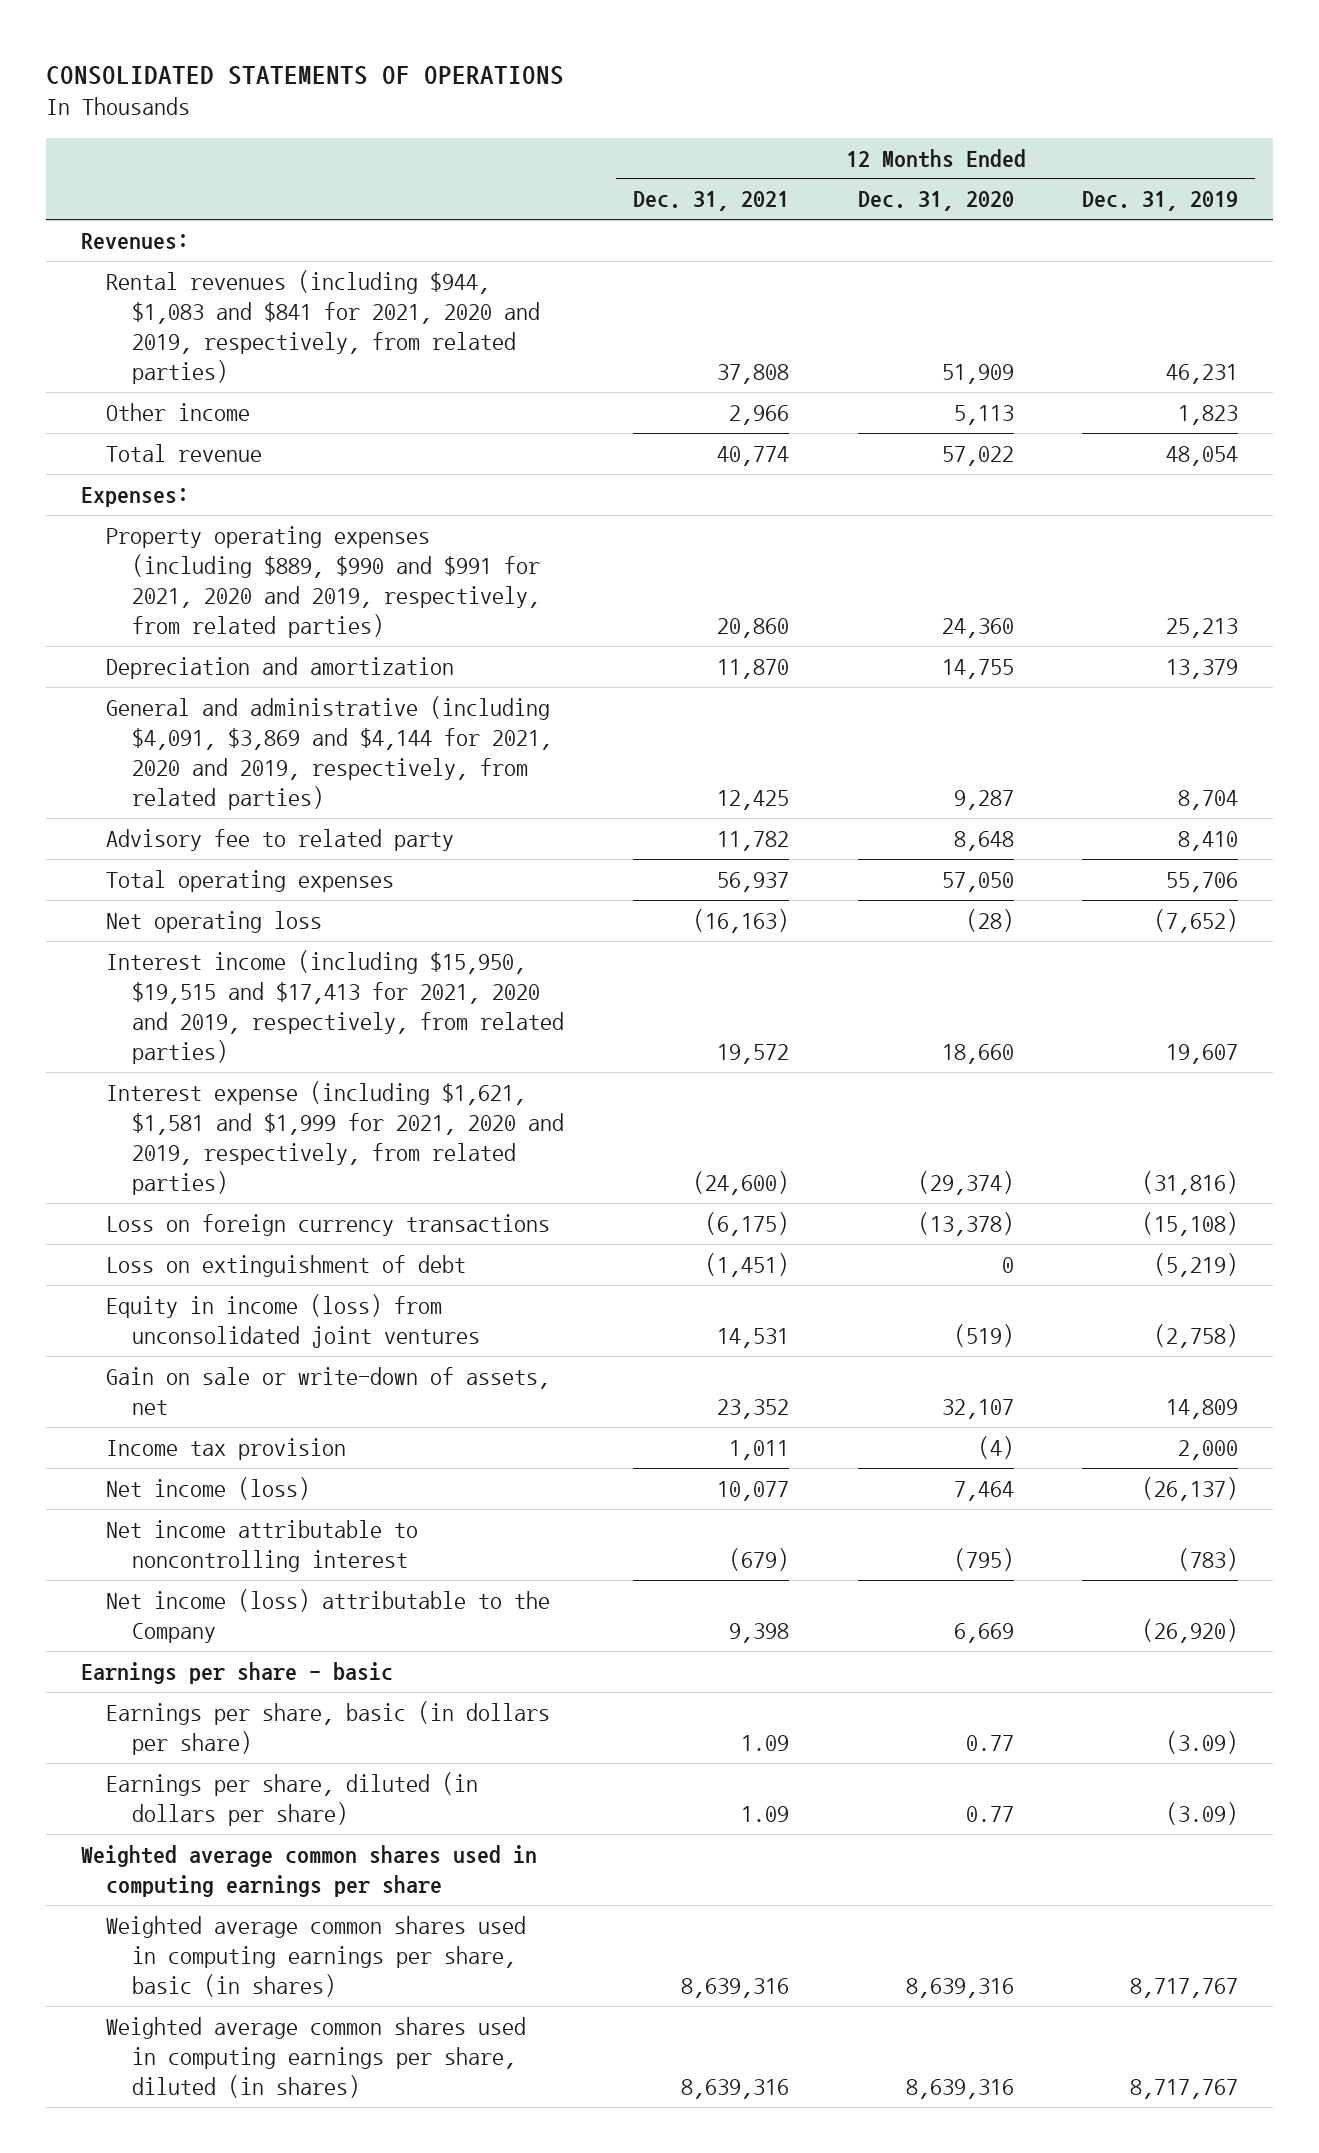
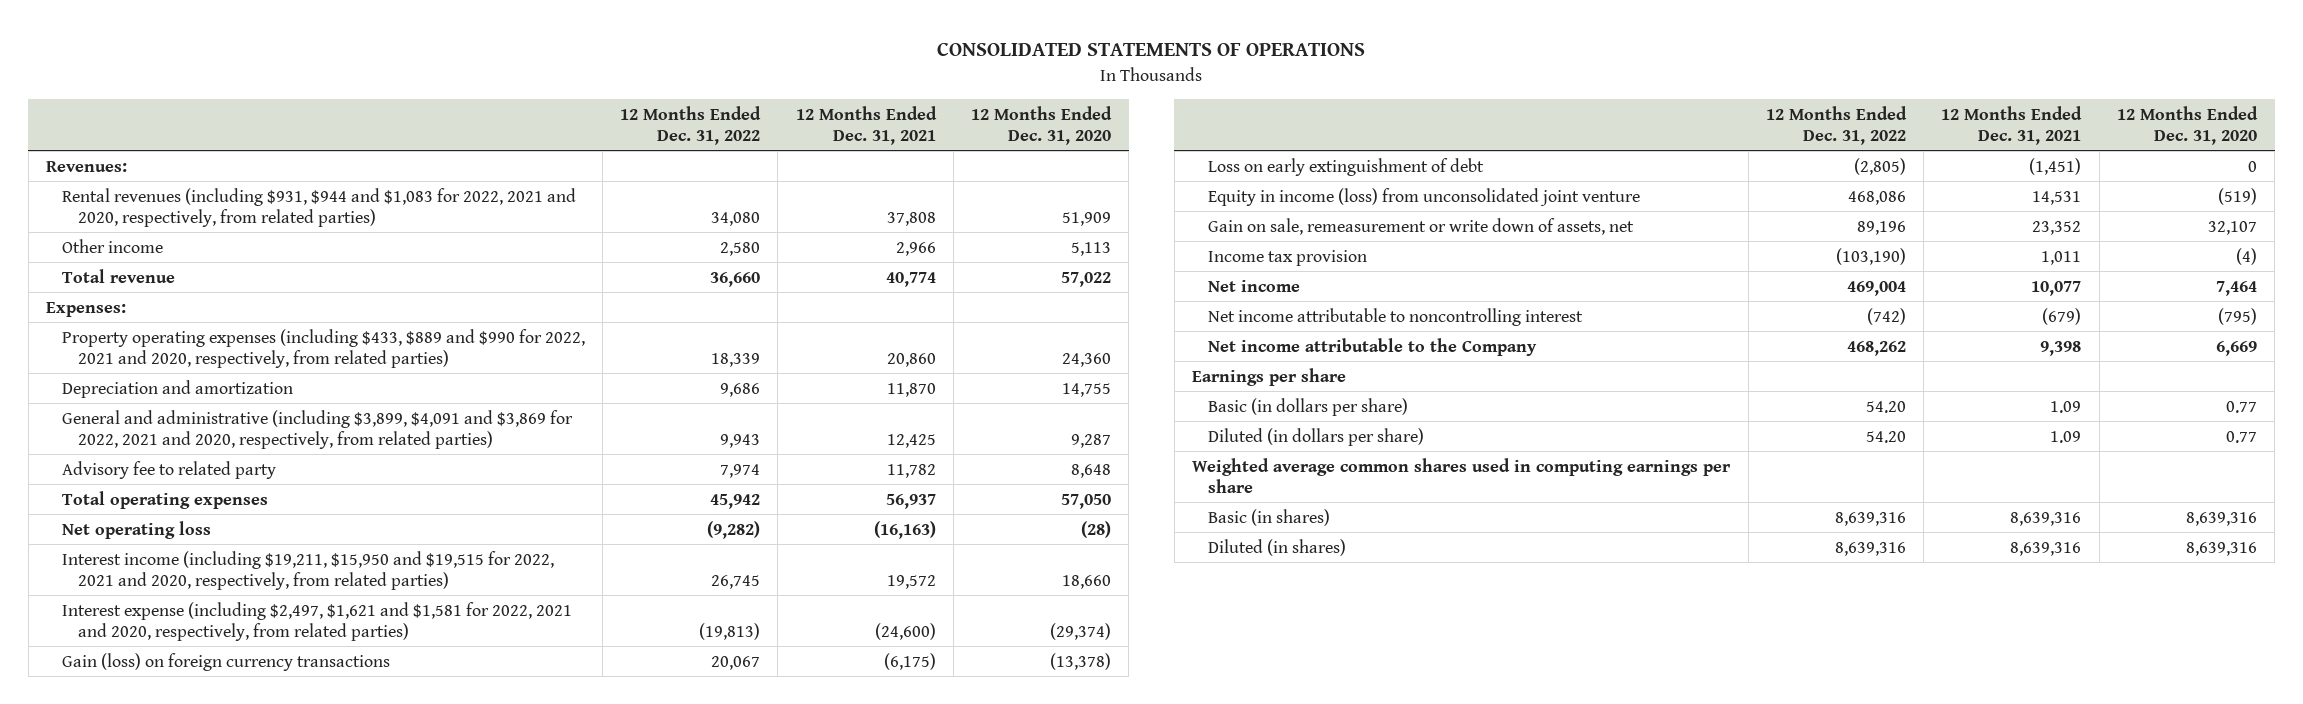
[1082,191,1239,212] Dec. 31, 2019 -> none
none -> [620,105,762,145] 12 Months Ended Dec. 31, 2022
[106,269,541,385] Rental revenues (including $944, $1,083 and $841 for 2021, 2020 and 2019, respectively, from related parties) -> [61,187,576,227] Rental revenues (including $931, $944 and $1,083 for 2022, 2021 and 2020, respectively, from related parties)
[106,525,541,639] Property operating expenses (including $889, $990 and $991 for 2021, 2020 and 2019, respectively, from related parties) -> [61,328,585,368] Property operating expenses (including $433, $889 and $990 for 2022, 2021 and 2020, respectively, from related parties)
[106,695,553,811] General and administrative (including $4,091, $3,869 and $4,144 for 2021, 2020 and 2019, respectively, from related parties) -> [61,409,573,449] General and administrative (including $3,899, $4,091 and $3,869 for 2022, 2021 and 2020, respectively, from related parties)
[106,949,565,1065] Interest income (including $15,950, $19,515 and $17,413 for 2021, 2020 and 2019, respectively, from related parties) -> [61,550,554,590] Interest income (including $19,211, $15,950 and $19,515 for 2022, 2021 and 2020, respectively, from related parties)
[106,1080,565,1196] Interest expense (including $1,621, $1,581 and $1,999 for 2021, 2020 and 2019, respectively, from related parties) -> [61,601,572,641] Interest expense (including $2,497, $1,621 and $1,581 for 2022, 2021 and 2020, respectively, from related parties)
[106,1213,551,1236] Loss on foreign currency transactions -> [61,652,390,671] Gain (loss) on foreign currency transactions
[106,1254,467,1277] Loss on extinguishment of debt -> [1207,157,1484,176] Loss on early extinguishment of debt
[106,1293,481,1348] Equity in income (loss) from unconsolidated joint ventures -> [1207,187,1640,206] Equity in income (loss) from unconsolidated joint venture
[106,1366,551,1415] Gain on sale or write-down of assets, net -> [1207,217,1634,235] Gain on sale, remeasurement or write down of assets, net
[106,1476,311,1500] Net income (loss) -> [1207,279,1300,292] Net income
[106,1588,551,1643] Net income (loss) attributable to the Company -> [1207,337,1537,356] Net income attributable to the Company
[80,1661,393,1684] Earnings per share - basic -> [1191,367,1346,386] Earnings per share
[106,1700,551,1755] Earnings per share, basic (in dollars per share) -> [1207,397,1408,416] Basic (in dollars per share)
[106,1771,479,1826] Earnings per share, diluted (in dollars per share) -> [1207,427,1424,446] Diluted (in dollars per share)
[106,1915,527,1998] Weighted average common shares used in computing earnings per share, basic (in shares) -> [1207,508,1330,526] Basic (in shares)
[106,2016,527,2099] Weighted average common shares used in computing earnings per share, diluted (in shares) -> [1207,538,1346,556] Diluted (in shares)

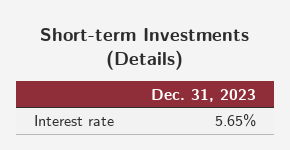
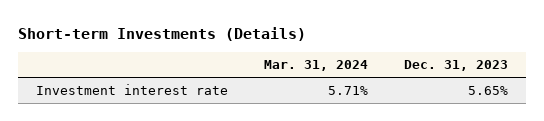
none -> [263,60,368,72] Mar. 31, 2024
[34,115,115,127] Interest rate -> [36,84,229,96] Investment interest rate

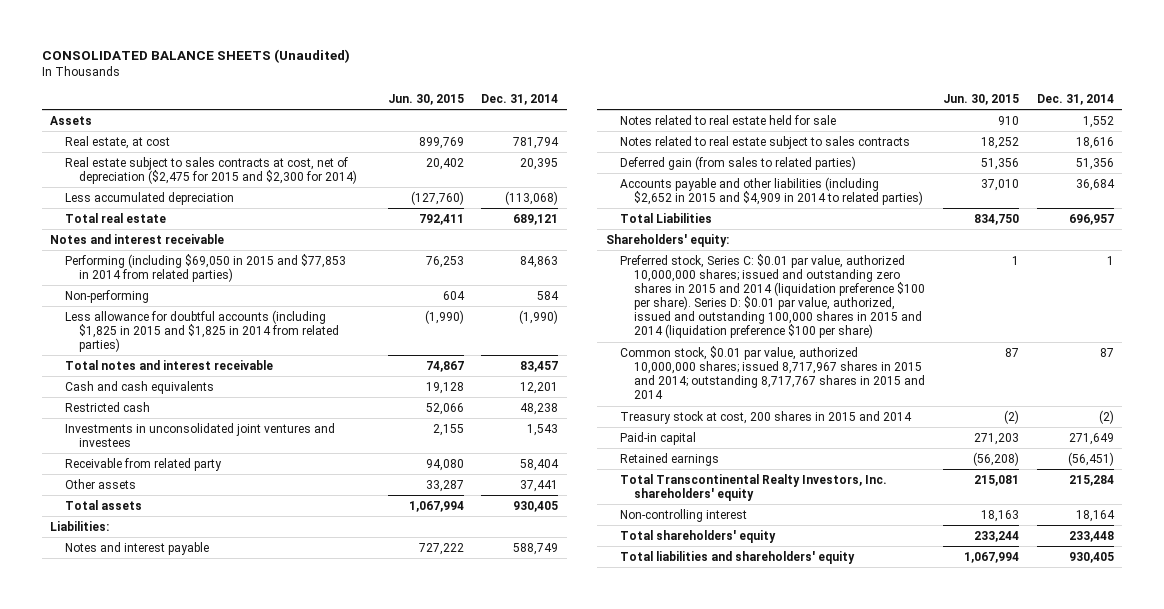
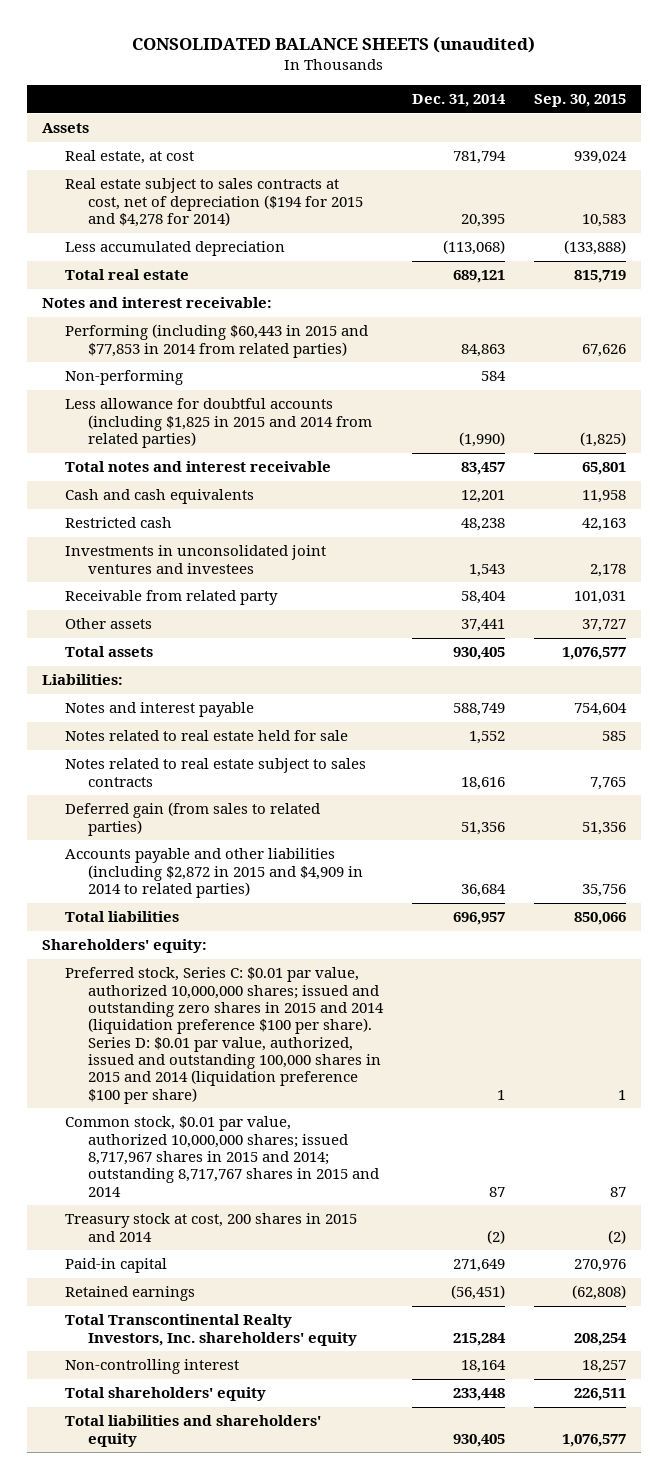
[41,49,350,64] CONSOLIDATED BALANCE SHEETS (Unaudited) -> [132,35,536,53] CONSOLIDATED BALANCE SHEETS (unaudited)
[387,94,464,106] Jun. 30, 2015 -> none
none -> [534,94,627,108] Sep. 30, 2015
[64,156,357,184] Real estate subject to sales contracts at cost, net of depreciation ($2,475 for 2015 and $2,300 for 2014) -> [64,178,363,228] Real estate subject to sales contracts at cost, net of depreciation ($194 for 2015 and $4,278 for 2014)
[50,233,225,244] Notes and interest receivable -> [41,297,272,309] Notes and interest receivable:
[64,253,346,282] Performing (including $69,050 in 2015 and $77,853 in 2014 from related parties) -> [64,324,368,358] Performing (including $60,443 in 2015 and $77,853 in 2014 from related parties)
[64,309,339,353] Less allowance for doubtful accounts (including $1,825 in 2015 and $1,825 in 2014 from related parties) -> [64,398,372,449] Less allowance for doubtful accounts (including $1,825 in 2015 and 2014 from related parties)
[620,176,924,205] Accounts payable and other liabilities (including $2,652 in 2015 and $4,909 in 2014 to related parties) -> [64,848,363,899] Accounts payable and other liabilities (including $2,872 in 2015 and $4,909 in 2014 to related parties)
[620,212,713,223] Total Liabilities -> [64,911,179,923] Total liabilities

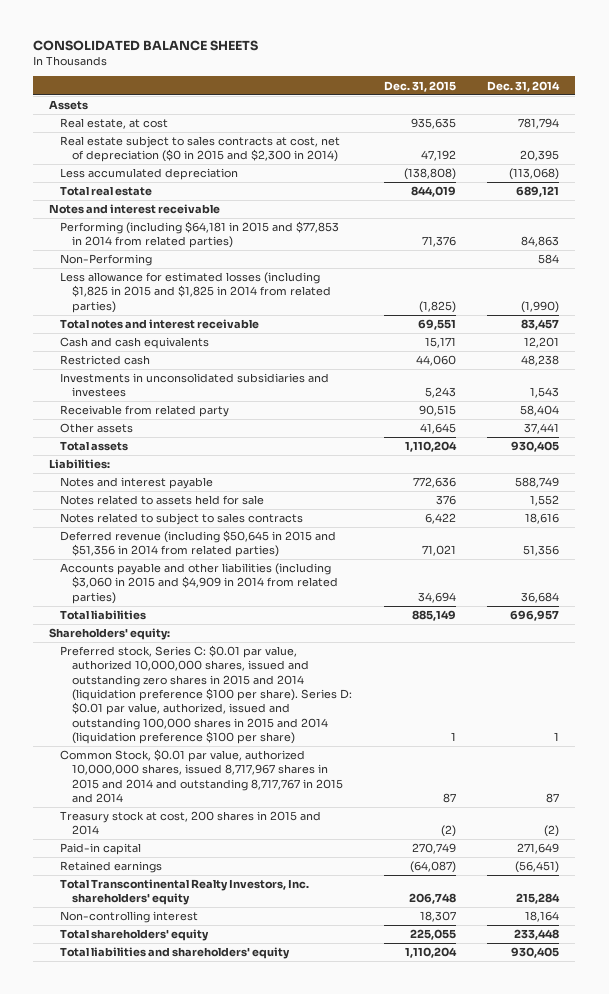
[132,35,536,53] CONSOLIDATED BALANCE SHEETS (unaudited) -> [33,40,259,52] CONSOLIDATED BALANCE SHEETS
[534,94,627,108] Sep. 30, 2015 -> none
none -> [383,80,456,92] Dec. 31, 2015
[64,178,363,228] Real estate subject to sales contracts at cost, net of depreciation ($194 for 2015 and $4,278 for 2014) -> [60,136,341,163] Real estate subject to sales contracts at cost, net of depreciation ($0 in 2015 and $2,300 in 2014)
[41,297,272,309] Notes and interest receivable: -> [49,204,221,215] Notes and interest receivable
[64,324,368,358] Performing (including $60,443 in 2015 and $77,853 in 2014 from related parties) -> [60,221,340,249] Performing (including $64,181 in 2015 and $77,853 in 2014 from related parties)
[64,370,183,386] Non-performing -> [60,254,153,267] Non-Performing
[64,398,372,449] Less allowance for doubtful accounts (including $1,825 in 2015 and 2014 from related parties) -> [60,272,331,313] Less allowance for estimated losses (including $1,825 in 2015 and $1,825 in 2014 from related parties)
[64,545,326,574] Investments in unconsolidated joint ventures and investees -> [60,373,330,398] Investments in unconsolidated subsidiaries and investees
[64,730,348,742] Notes related to real estate held for sale -> [60,495,265,506] Notes related to assets held for sale
[64,758,366,787] Notes related to real estate subject to sales contracts -> [60,513,304,526] Notes related to subject to sales contracts
[64,802,320,836] Deferred gain (from sales to related parties) -> [60,530,337,558] Deferred revenue (including $50,645 in 2015 and $51,356 in 2014 from related parties)
[64,848,363,899] Accounts payable and other liabilities (including $2,872 in 2015 and $4,909 in 2014 to related parties) -> [60,563,338,604] Accounts payable and other liabilities (including $3,060 in 2015 and $4,909 in 2014 from related parties)
[64,967,384,1104] Preferred stock, Series C: $0.01 par value, authorized 10,000,000 shares; issued and outstanding zero shares in 2015 and 2014 (liquidation preference $100 per share). Series D: $0.01 par value, authorized, issued and outstanding 100,000 shares in 2015 and 2014 (liquidation preference $100 per share) -> [60,645,352,744] Preferred stock, Series C: $0.01 par value, authorized 10,000,000 shares, issued and outstanding zero shares in 2015 and 2014 (liquidation preference $100 per share). Series D: $0.01 par value, authorized, issued and outstanding 100,000 shares in 2015 and 2014 (liquidation preference $100 per share)
[64,1116,379,1197] Common stock, $0.01 par value, authorized 10,000,000 shares; issued 8,717,967 shares in 2015 and 2014; outstanding 8,717,767 shares in 2015 and 2014 -> [60,749,343,803] Common Stock, $0.01 par value, authorized 10,000,000 shares, issued 8,717,967 shares in 2015 and 2014 and outstanding 8,717,767 in 2015 and 2014

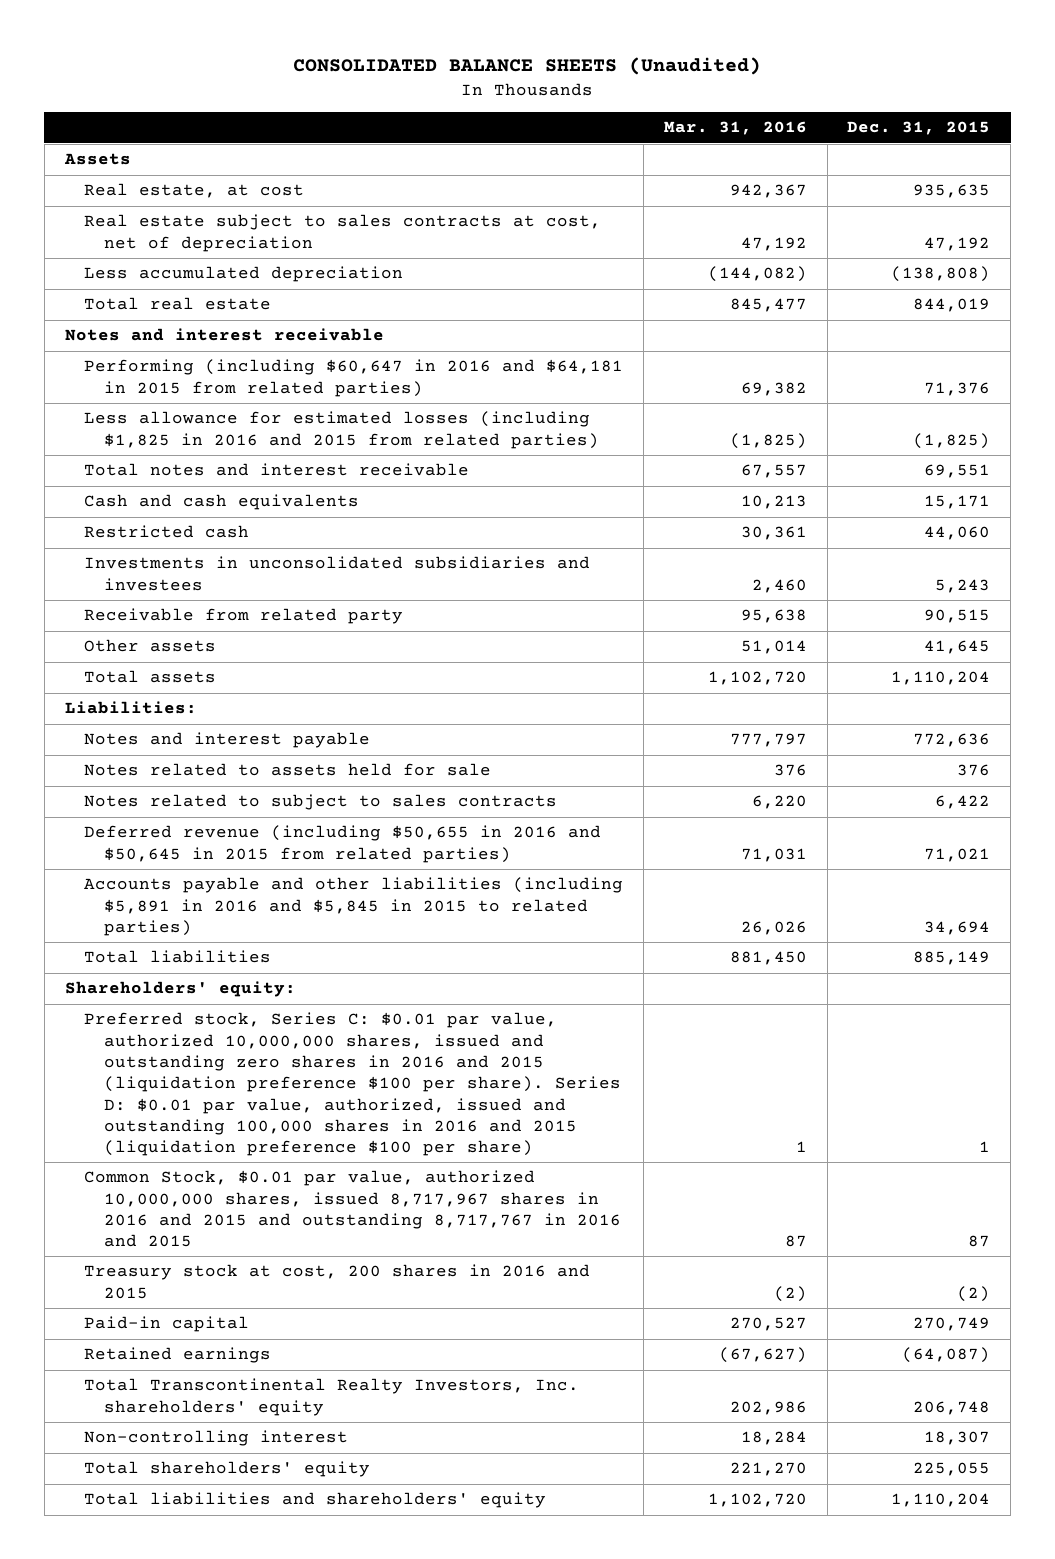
[33,40,259,52] CONSOLIDATED BALANCE SHEETS -> [293,57,762,76] CONSOLIDATED BALANCE SHEETS (Unaudited)
[487,80,561,92] Dec. 31, 2014 -> none
none -> [663,121,807,136] Mar. 31, 2016
[60,136,341,163] Real estate subject to sales contracts at cost, net of depreciation ($0 in 2015 and $2,300 in 2014) -> [84,214,602,252] Real estate subject to sales contracts at cost, net of depreciation
[60,254,153,267] Non-Performing -> none
[60,221,340,249] Performing (including $64,181 in 2015 and $77,853 in 2014 from related parties) -> [84,359,624,397] Performing (including $60,647 in 2016 and $64,181 in 2015 from related parties)
[60,272,331,313] Less allowance for estimated losses (including $1,825 in 2015 and $1,825 in 2014 from related parties) -> [84,411,600,449] Less allowance for estimated losses (including $1,825 in 2016 and 2015 from related parties)
[60,530,337,558] Deferred revenue (including $50,645 in 2015 and $51,356 in 2014 from related parties) -> [84,825,602,863] Deferred revenue (including $50,655 in 2016 and $50,645 in 2015 from related parties)
[60,563,338,604] Accounts payable and other liabilities (including $3,060 in 2015 and $4,909 in 2014 from related parties) -> [84,877,624,936] Accounts payable and other liabilities (including $5,891 in 2016 and $5,845 in 2015 to related parties)
[60,645,352,744] Preferred stock, Series C: $0.01 par value, authorized 10,000,000 shares, issued and outstanding zero shares in 2015 and 2014 (liquidation preference $100 per share). Series D: $0.01 par value, authorized, issued and outstanding 100,000 shares in 2015 and 2014 (liquidation preference $100 per share) -> [84,1012,622,1157] Preferred stock, Series C: $0.01 par value, authorized 10,000,000 shares, issued and outstanding zero shares in 2016 and 2015 (liquidation preference $100 per share). Series D: $0.01 par value, authorized, issued and outstanding 100,000 shares in 2016 and 2015 (liquidation preference $100 per share)
[60,749,343,803] Common Stock, $0.01 par value, authorized 10,000,000 shares, issued 8,717,967 shares in 2015 and 2014 and outstanding 8,717,767 in 2015 and 2014 -> [84,1170,622,1248] Common Stock, $0.01 par value, authorized 10,000,000 shares, issued 8,717,967 shares in 2016 and 2015 and outstanding 8,717,767 in 2016 and 2015
[60,811,322,836] Treasury stock at cost, 200 shares in 2015 and 2014 -> [84,1264,591,1299] Treasury stock at cost, 200 shares in 2016 and 2015

